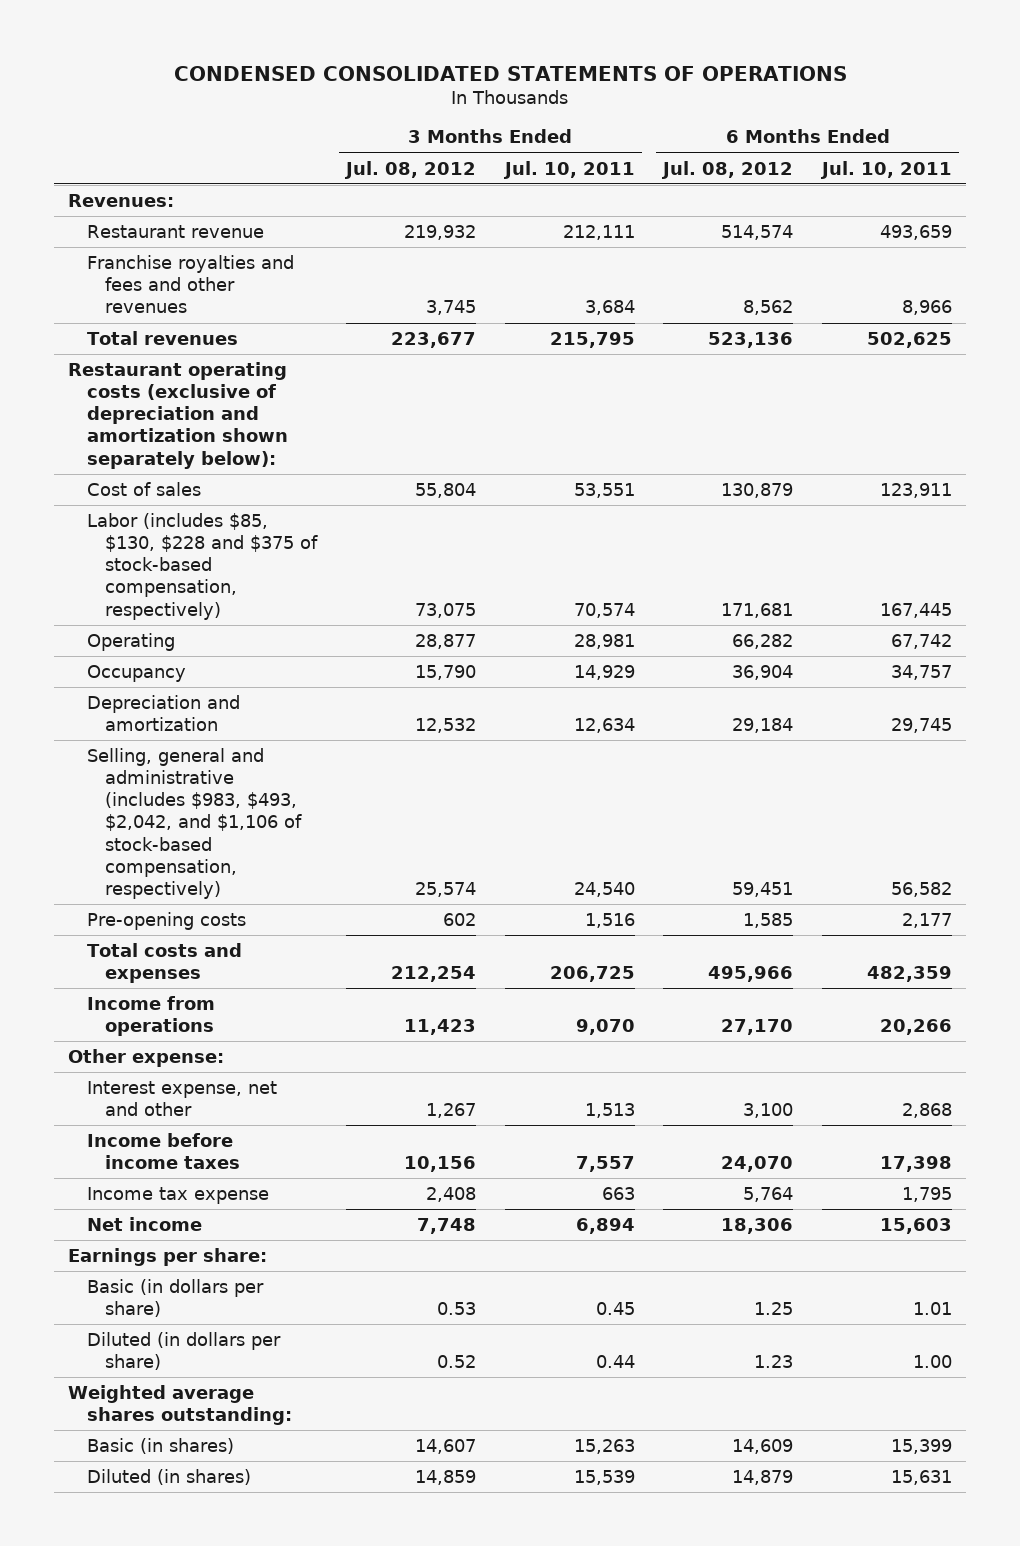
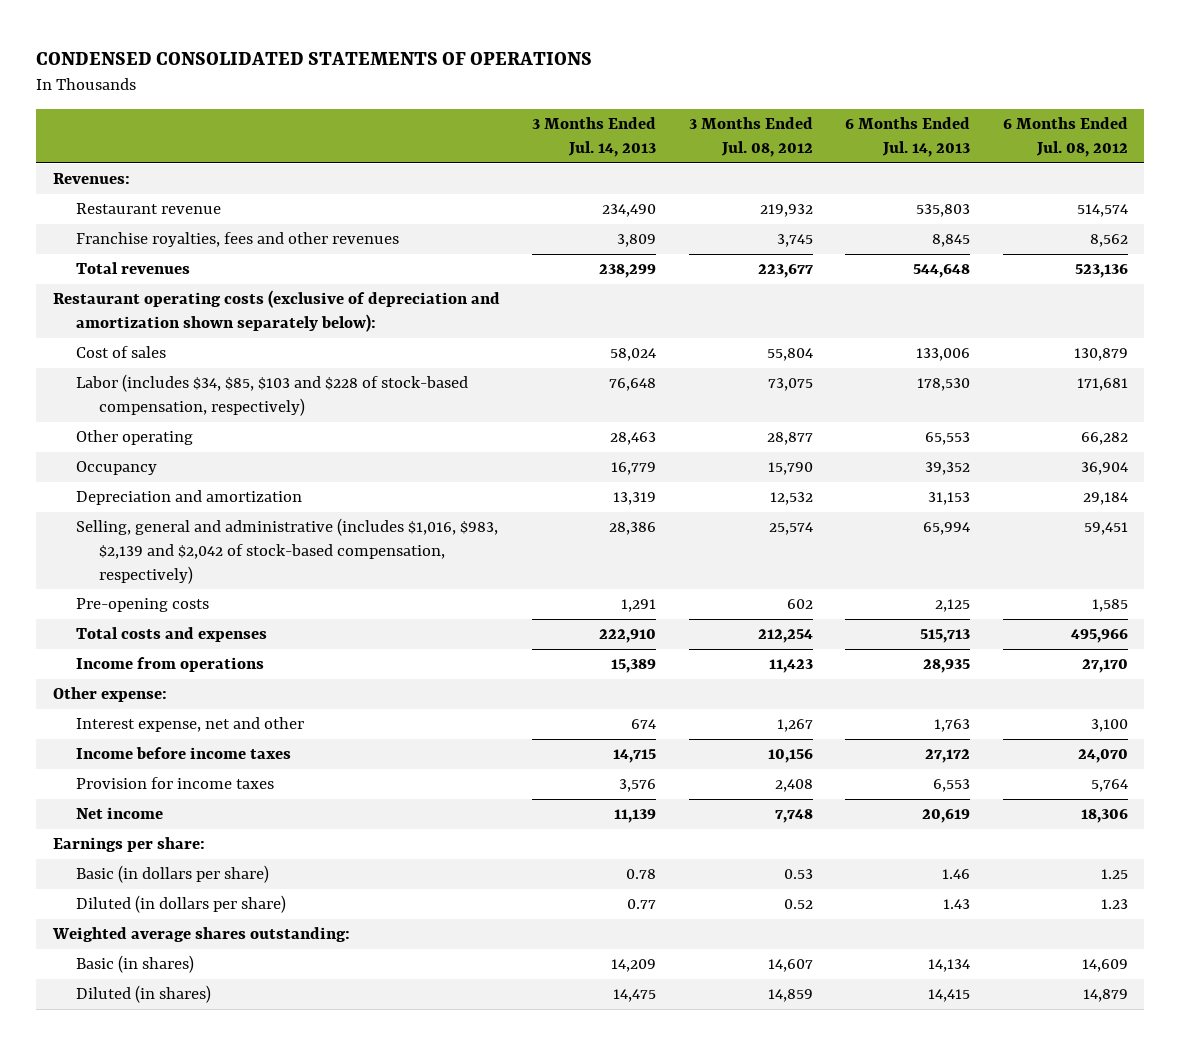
[502,160,635,179] Jul. 10, 2011 -> none
[819,160,952,179] Jul. 10, 2011 -> none
none -> [532,117,657,158] 3 Months Ended Jul. 14, 2013
none -> [845,117,971,158] 6 Months Ended Jul. 14, 2013
[86,254,294,314] Franchise royalties and fees and other revenues -> [75,232,399,248] Franchise royalties, fees and other revenues
[86,512,319,620] Labor (includes $85, $130, $228 and $375 of stock-based compensation, respectively) -> [75,374,468,417] Labor (includes $34, $85, $103 and $228 of stock-based compensation, respectively)
[86,632,175,651] Operating -> [75,430,193,446] Other operating
[86,747,303,900] Selling, general and administrative (includes $983, $493, $2,042, and $1,106 of stock-based compensation, respectively) -> [75,518,498,584] Selling, general and administrative (includes $1,016, $983, $2,139 and $2,042 of stock-based compensation, respectively)
[86,1186,269,1204] Income tax expense -> [75,777,274,790] Provision for income taxes

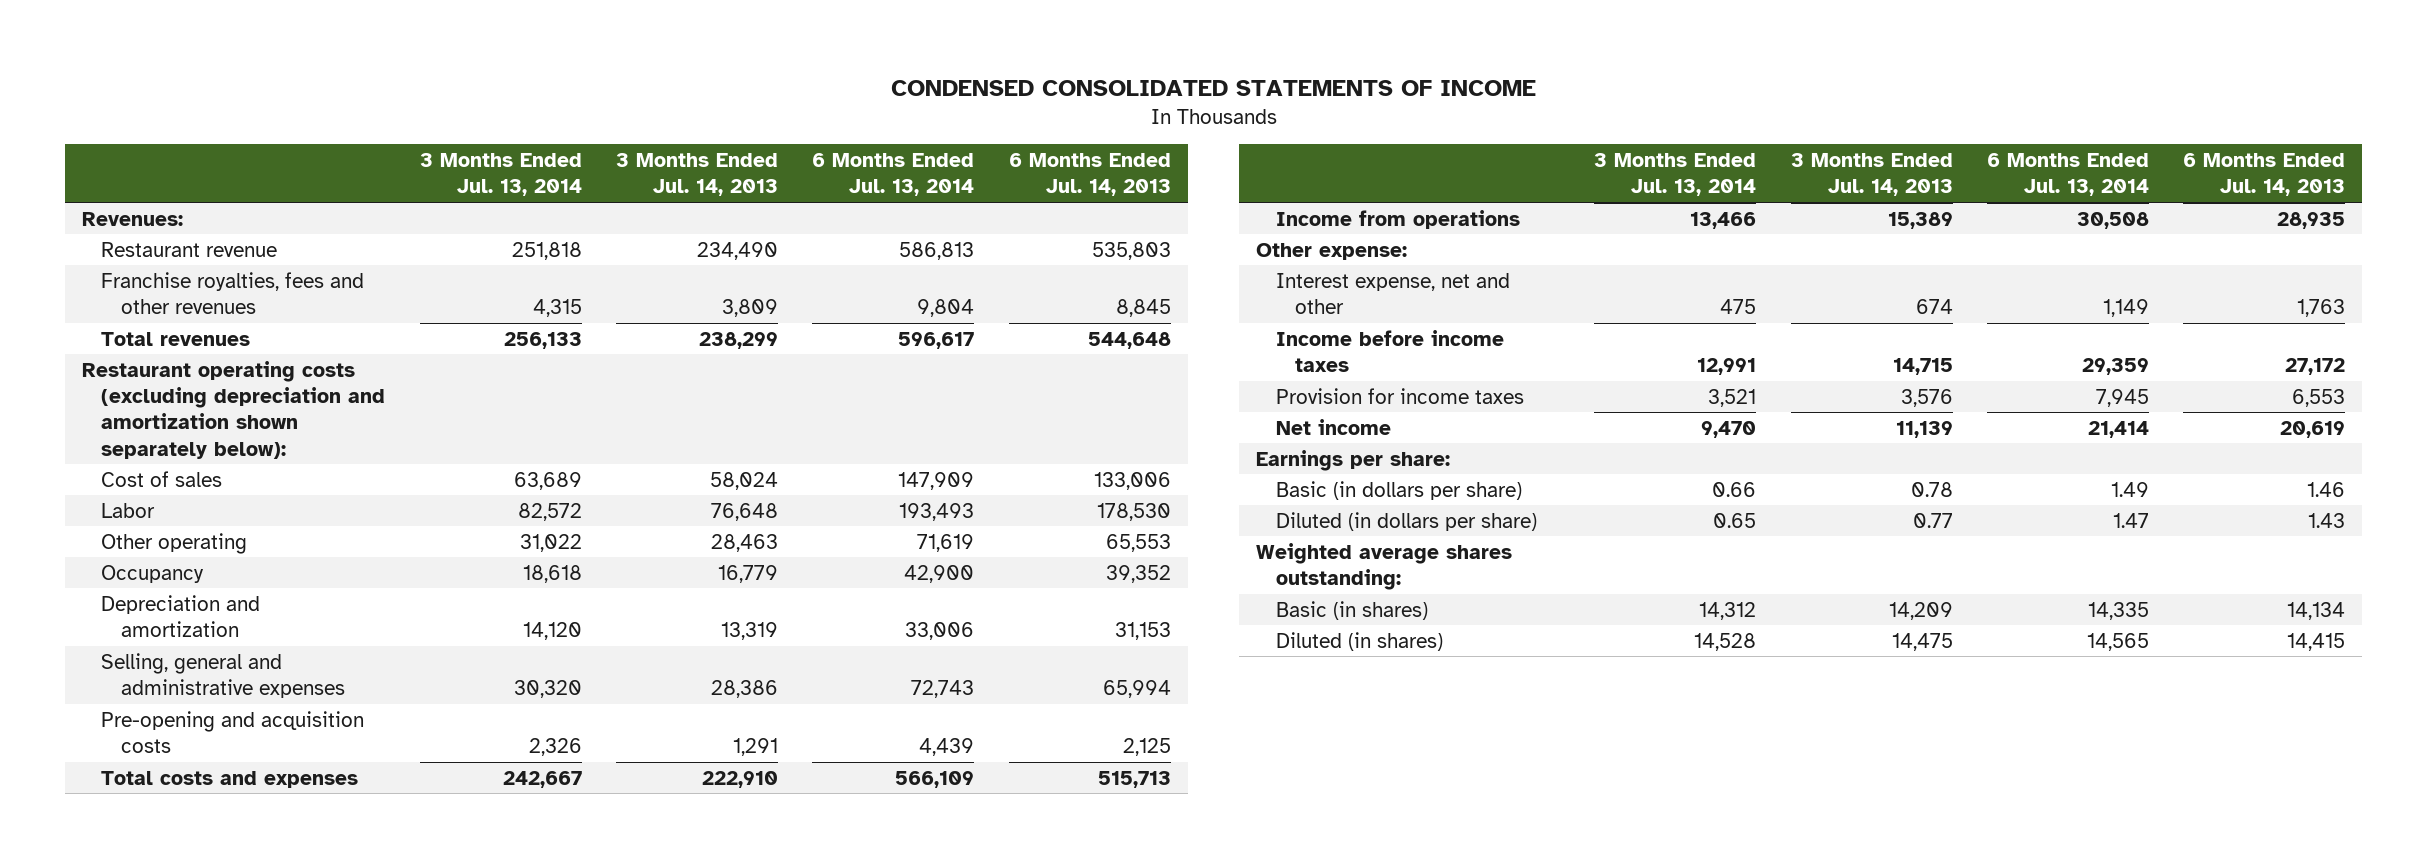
[36,52,593,66] CONDENSED CONSOLIDATED STATEMENTS OF OPERATIONS -> [890,80,1536,97] CONDENSED CONSOLIDATED STATEMENTS OF INCOME
[688,117,813,158] 3 Months Ended Jul. 08, 2012 -> none
[1002,117,1128,158] 6 Months Ended Jul. 08, 2012 -> none
none -> [419,152,582,197] 3 Months Ended Jul. 13, 2014
none -> [812,152,975,197] 6 Months Ended Jul. 13, 2014
[52,290,500,333] Restaurant operating costs (exclusive of depreciation and amortization shown separately below): -> [81,360,386,459] Restaurant operating costs (excluding depreciation and amortization shown separately below):
[75,374,468,417] Labor (includes $34, $85, $103 and $228 of stock-based compensation, respectively) -> [101,502,156,518] Labor
[75,518,498,584] Selling, general and administrative (includes $1,016, $983, $2,139 and $2,042 of stock-based compensation, respectively) -> [101,652,345,698] Selling, general and administrative expenses
[75,598,209,613] Pre-opening costs -> [101,710,365,753] Pre-opening and acquisition costs

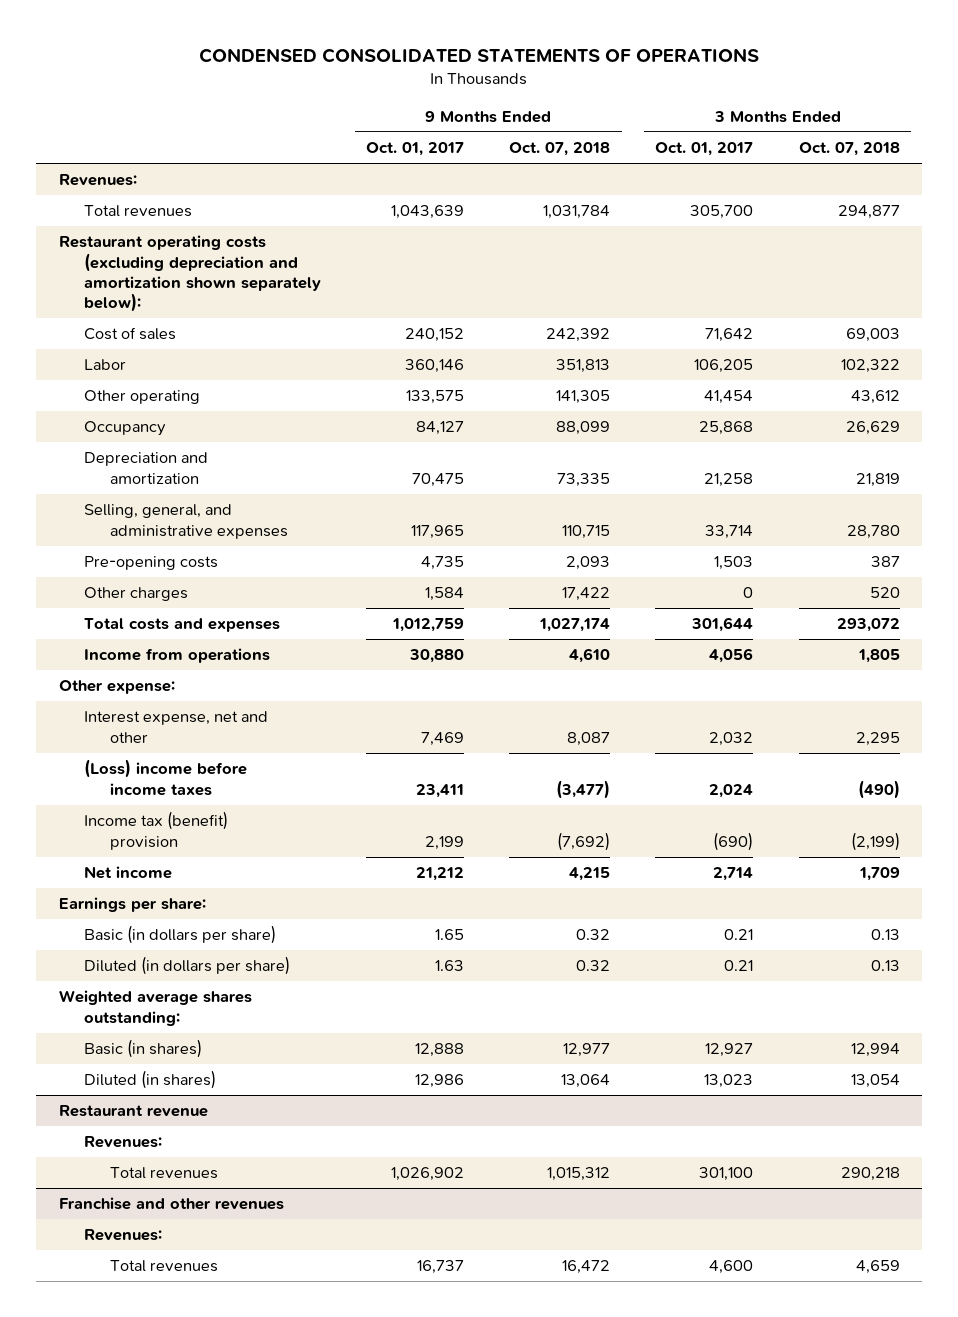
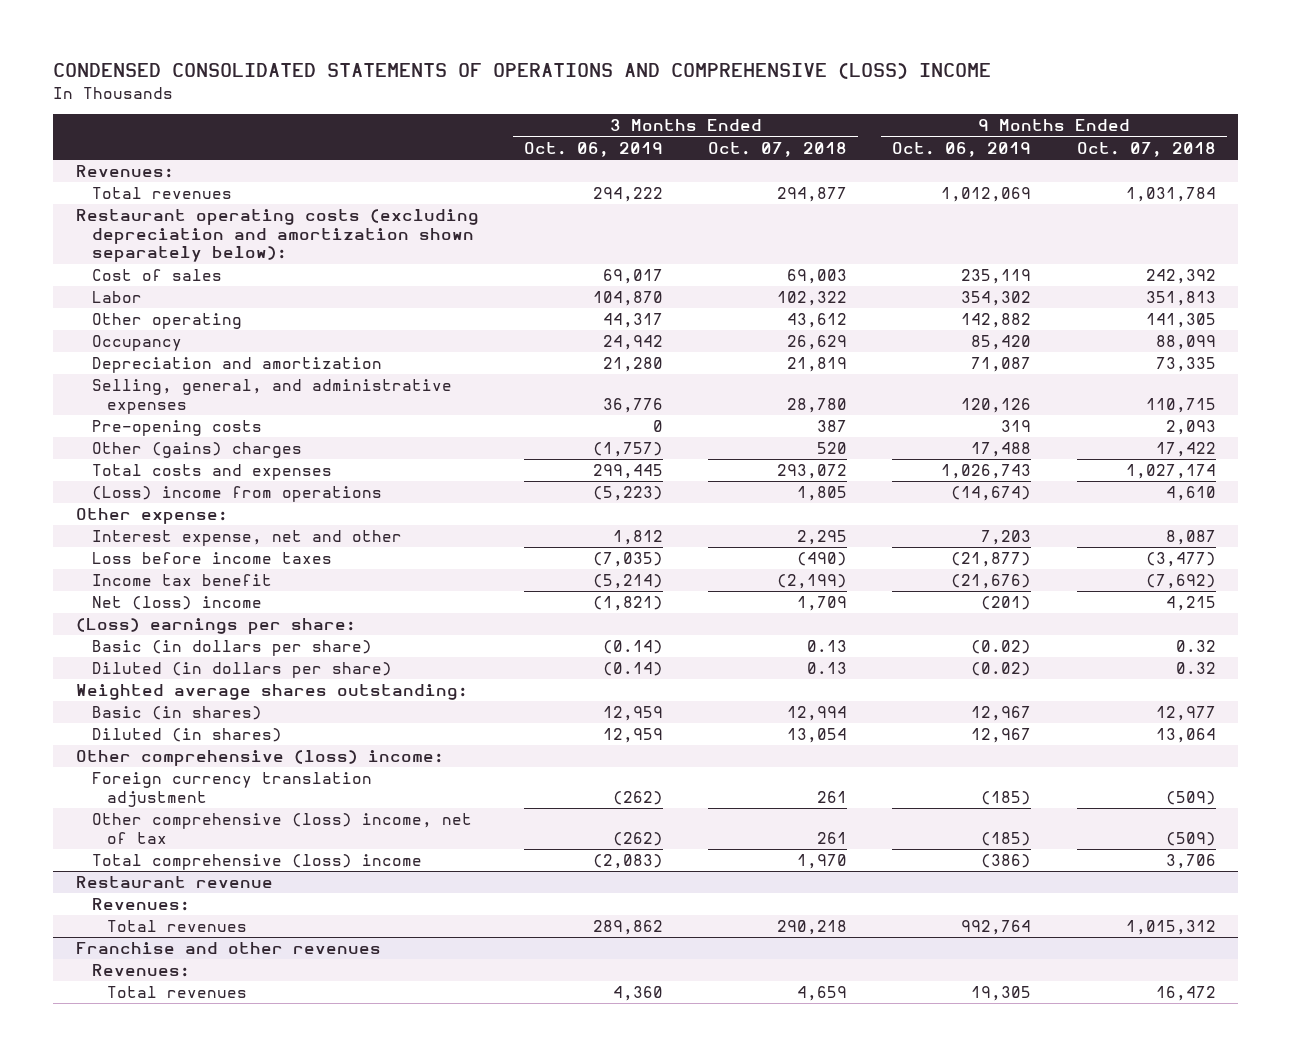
[199,47,760,63] CONDENSED CONSOLIDATED STATEMENTS OF OPERATIONS -> [53,63,992,80] CONDENSED CONSOLIDATED STATEMENTS OF OPERATIONS AND COMPREHENSIVE (LOSS) INCOME
[366,142,465,157] Oct. 01, 2017 -> none
[655,142,754,157] Oct. 01, 2017 -> none
none -> [523,141,663,157] Oct. 06, 2019
none -> [892,141,1032,157] Oct. 06, 2019
[84,587,189,602] Other charges -> [91,442,302,459] Other (gains) charges
[84,648,271,664] Income from operations -> [91,486,382,503] (Loss) income from operations
[84,759,248,796] (Loss) income before income taxes -> [91,552,332,565] Loss before income taxes
[84,811,229,850] Income tax (benefit) provision -> [91,574,272,587] Income tax benefit
[84,866,173,880] Net income -> [91,596,262,611] Net (loss) income
[58,897,206,913] Earnings per share: -> [75,618,356,635] (Loss) earnings per share:
none -> [75,750,444,767] Other comprehensive (loss) income:
none -> [91,772,372,807] Foreign currency translation adjustment
none -> [91,813,472,844] Other comprehensive (loss) income, net of tax
none -> [91,854,422,871] Total comprehensive (loss) income

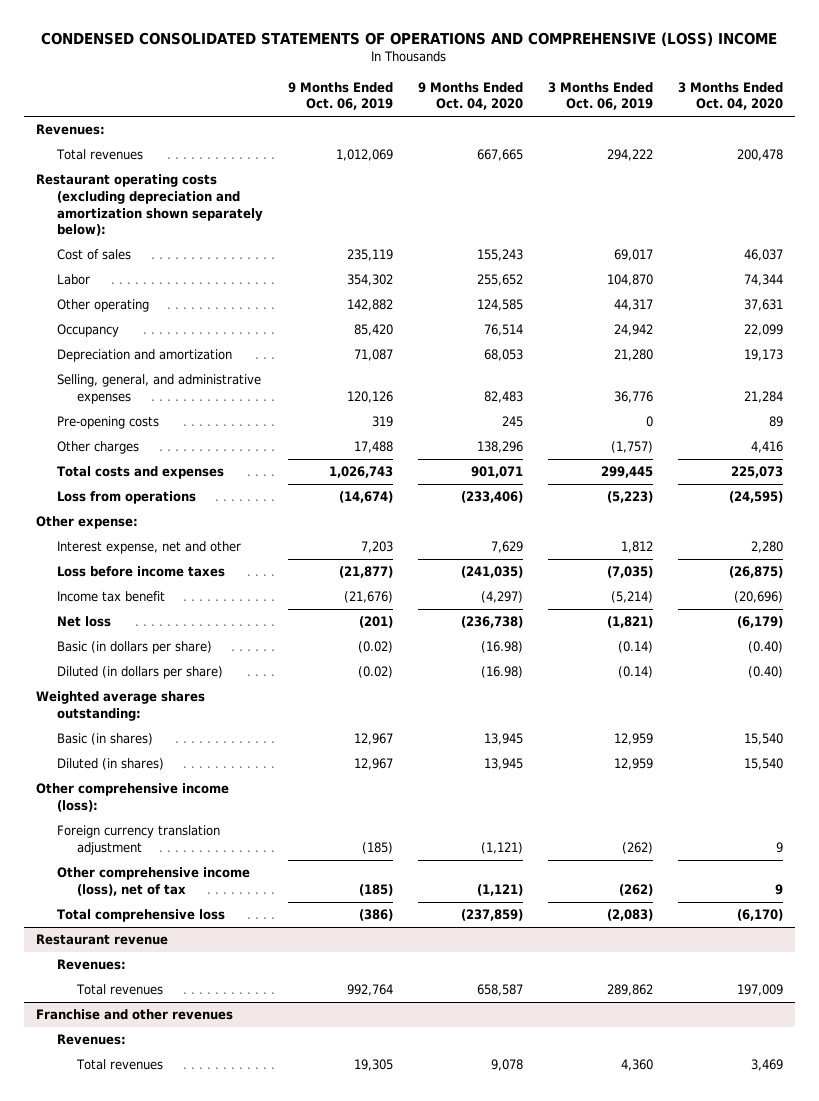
[708,141,848,157] Oct. 07, 2018 -> none
[1076,141,1216,157] Oct. 07, 2018 -> none
none -> [417,81,523,111] 9 Months Ended Oct. 04, 2020
none -> [677,81,783,111] 3 Months Ended Oct. 04, 2020
[91,442,302,459] Other (gains) charges -> [56,441,139,455] Other charges
[91,486,382,503] (Loss) income from operations -> [56,491,196,505] Loss from operations
[75,618,356,635] (Loss) earnings per share: -> none
[91,596,262,611] Net (loss) income -> [56,616,111,628] Net loss
[75,750,444,767] Other comprehensive (loss) income: -> [36,783,230,812] Other comprehensive income (loss):
[91,813,472,844] Other comprehensive (loss) income, net of tax -> [56,867,250,896] Other comprehensive income (loss), net of tax
[91,854,422,871] Total comprehensive (loss) income -> [56,909,225,923] Total comprehensive loss

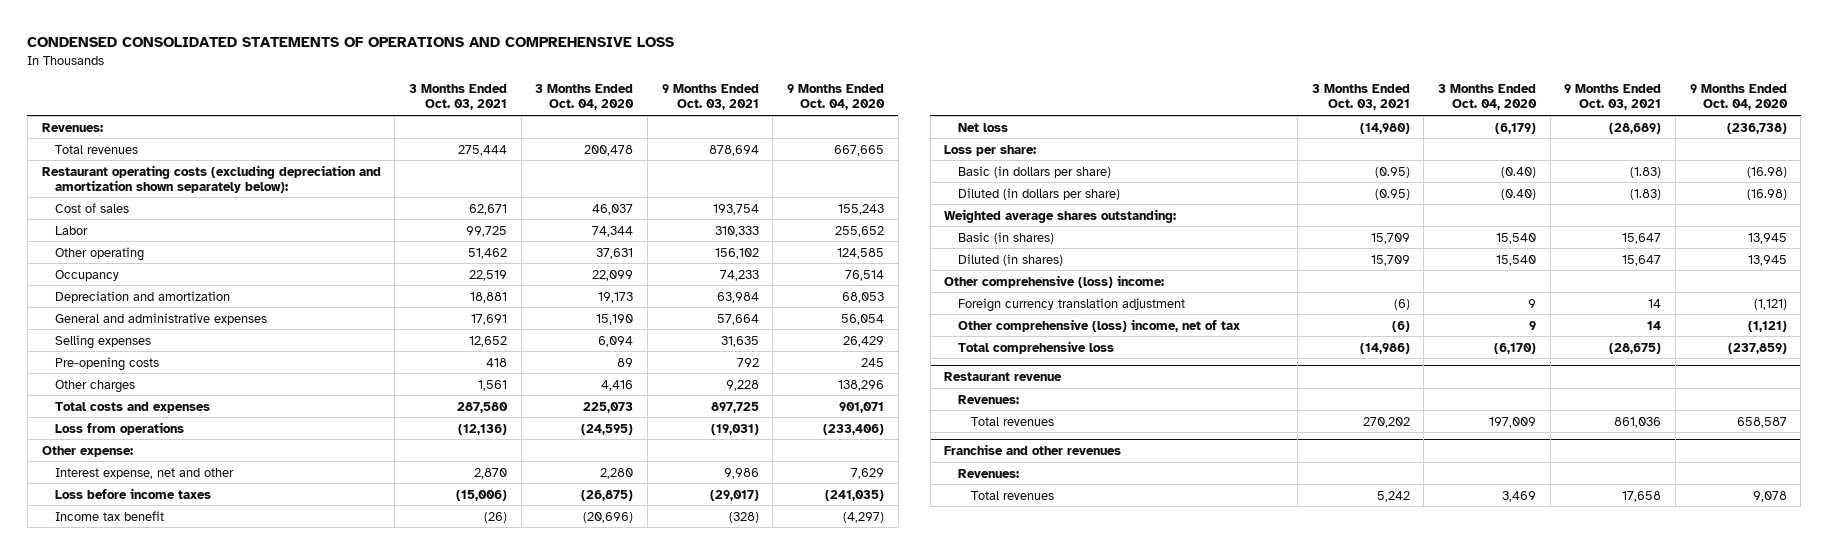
[41,31,778,46] CONDENSED CONSOLIDATED STATEMENTS OF OPERATIONS AND COMPREHENSIVE (LOSS) INCOME -> [27,37,675,48] CONDENSED CONSOLIDATED STATEMENTS OF OPERATIONS AND COMPREHENSIVE LOSS
[287,81,393,111] 9 Months Ended Oct. 06, 2019 -> none
[547,81,653,111] 3 Months Ended Oct. 06, 2019 -> none
none -> [408,84,507,111] 3 Months Ended Oct. 03, 2021
none -> [661,84,759,111] 9 Months Ended Oct. 03, 2021
[56,374,261,404] Selling, general, and administrative expenses -> [54,312,267,325] General and administrative expenses
[483,390,523,403] 82,483 -> [840,313,884,325] 56,054
[743,390,783,403] 21,284 -> [596,313,634,325] 15,190
none -> [54,334,151,349] Selling expenses
none -> [944,144,1037,156] Loss per share:
[36,783,230,812] Other comprehensive income (loss): -> [944,274,1165,288] Other comprehensive (loss) income:
[56,867,250,896] Other comprehensive income (loss), net of tax -> [957,318,1240,332] Other comprehensive (loss) income, net of tax

